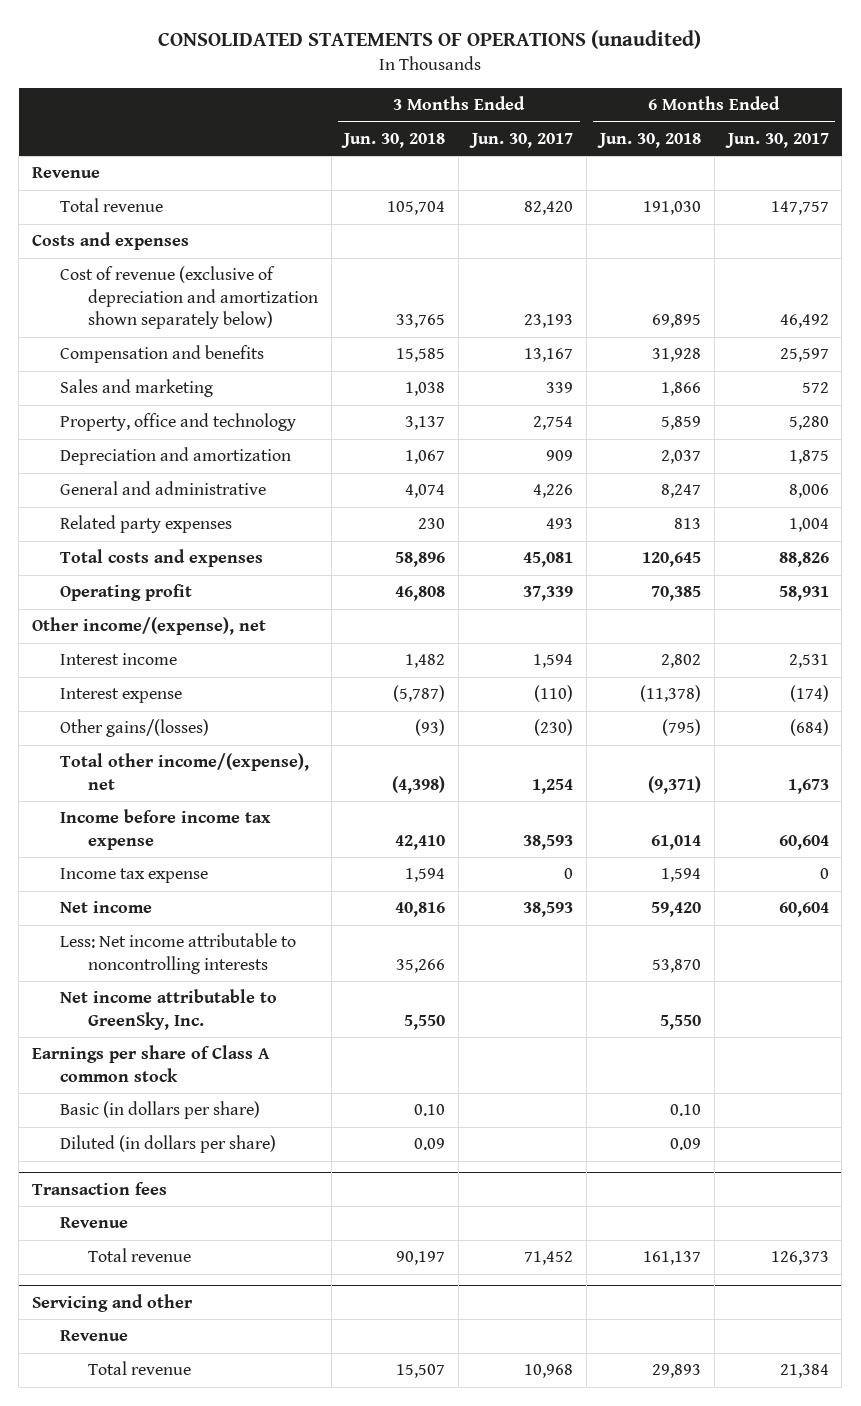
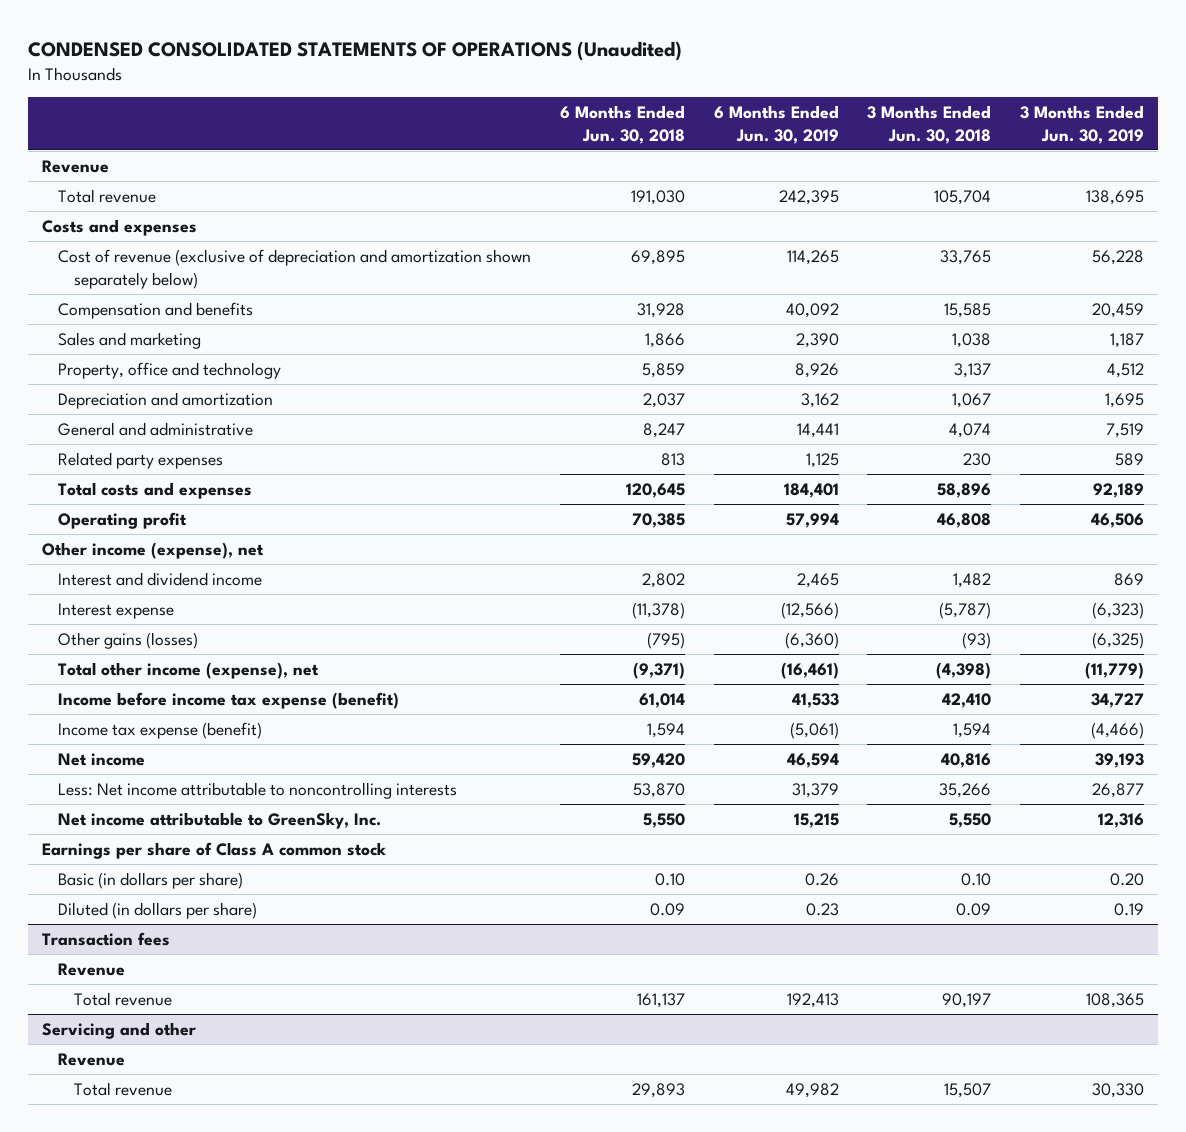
[158,30,702,50] CONSOLIDATED STATEMENTS OF OPERATIONS (unaudited) -> [28,40,683,61] CONDENSED CONSOLIDATED STATEMENTS OF OPERATIONS (Unaudited)
[469,133,574,149] Jun. 30, 2017 -> none
[724,133,829,149] Jun. 30, 2017 -> none
none -> [713,105,839,144] 6 Months Ended Jun. 30, 2019
none -> [1019,105,1144,144] 3 Months Ended Jun. 30, 2019
[32,617,267,636] Other income/(expense), net -> [42,541,265,559] Other income (expense), net
[59,653,177,666] Interest income -> [58,571,263,586] Interest and dividend income
[59,719,209,738] Other gains/(losses) -> [58,631,199,649] Other gains (losses)
[59,753,309,790] Total other income/(expense), net -> [58,661,320,679] Total other income (expense), net
[59,809,271,850] Income before income tax expense -> [58,691,400,709] Income before income tax expense (benefit)
[59,868,208,884] Income tax expense -> [58,721,263,739] Income tax expense (benefit)

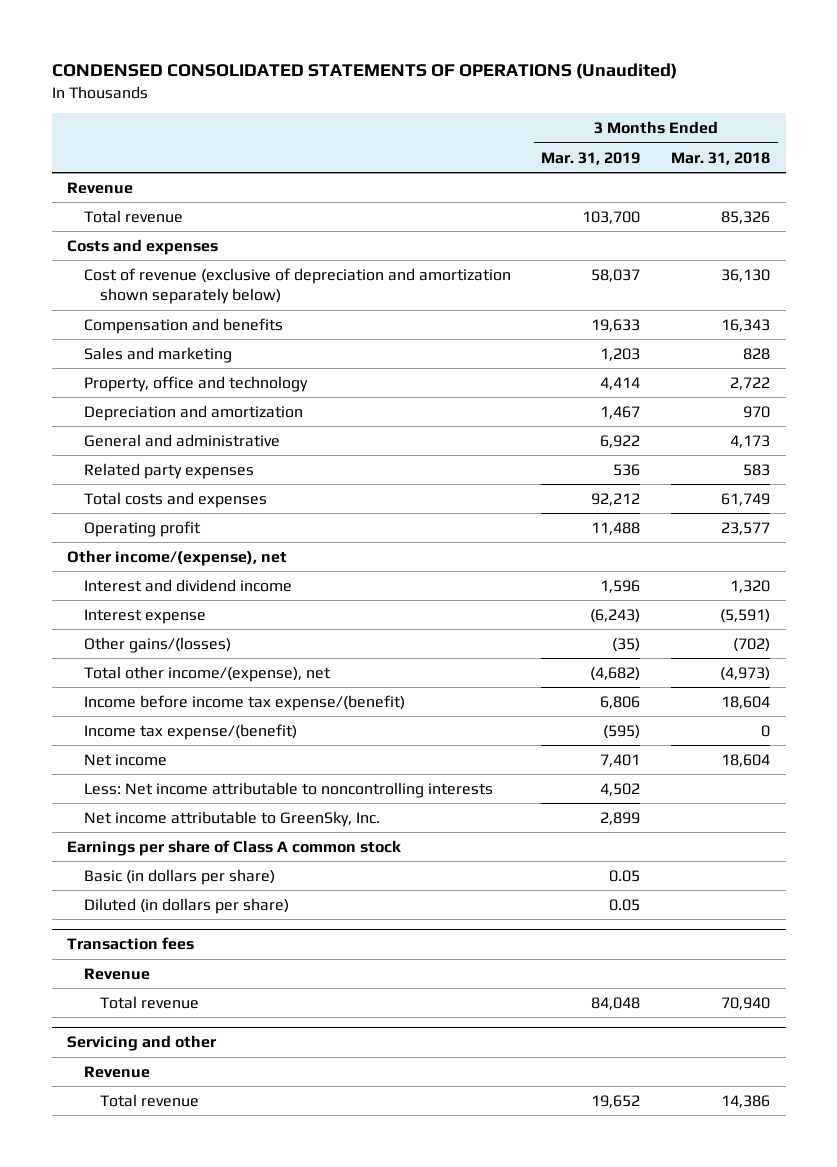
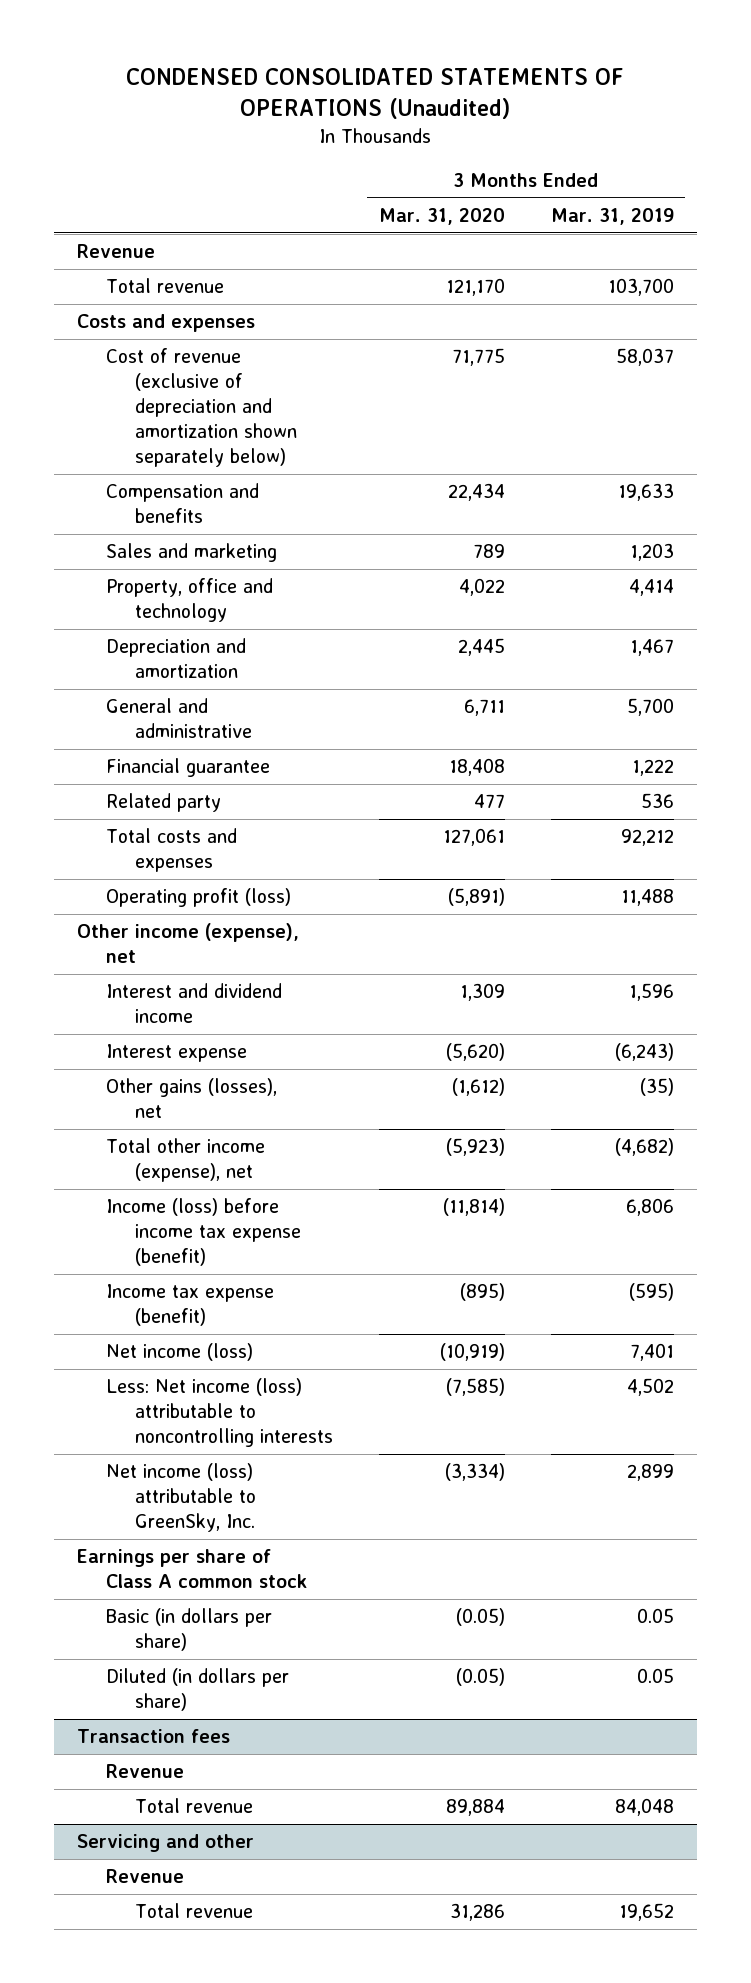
[671,151,771,165] Mar. 31, 2018 -> none
none -> [378,208,505,226] Mar. 31, 2020
[600,434,641,448] 6,922 -> [626,698,674,717] 5,700
none -> [105,758,270,778] Financial guarantee
[83,462,254,479] Related party expenses -> [105,793,221,813] Related party
[83,520,201,537] Operating profit -> [105,888,291,908] Operating profit (loss)
[67,549,288,566] Other income/(expense), net -> [77,923,300,964] Other income (expense), net
[83,636,231,653] Other gains/(losses) -> [105,1078,277,1119] Other gains (losses), net
[83,665,331,682] Total other income/(expense), net -> [105,1138,265,1183] Total other income (expense), net
[83,694,405,711] Income before income tax expense/(benefit) -> [105,1198,301,1267] Income (loss) before income tax expense (benefit)
[83,723,297,740] Income tax expense/(benefit) -> [105,1284,274,1327] Income tax expense (benefit)
[83,753,167,766] Net income -> [105,1343,253,1362] Net income (loss)
[83,781,493,798] Less: Net income attributable to noncontrolling interests -> [105,1378,333,1448] Less: Net income (loss) attributable to noncontrolling interests
[83,810,380,827] Net income attributable to GreenSky, Inc. -> [105,1463,256,1533] Net income (loss) attributable to GreenSky, Inc.

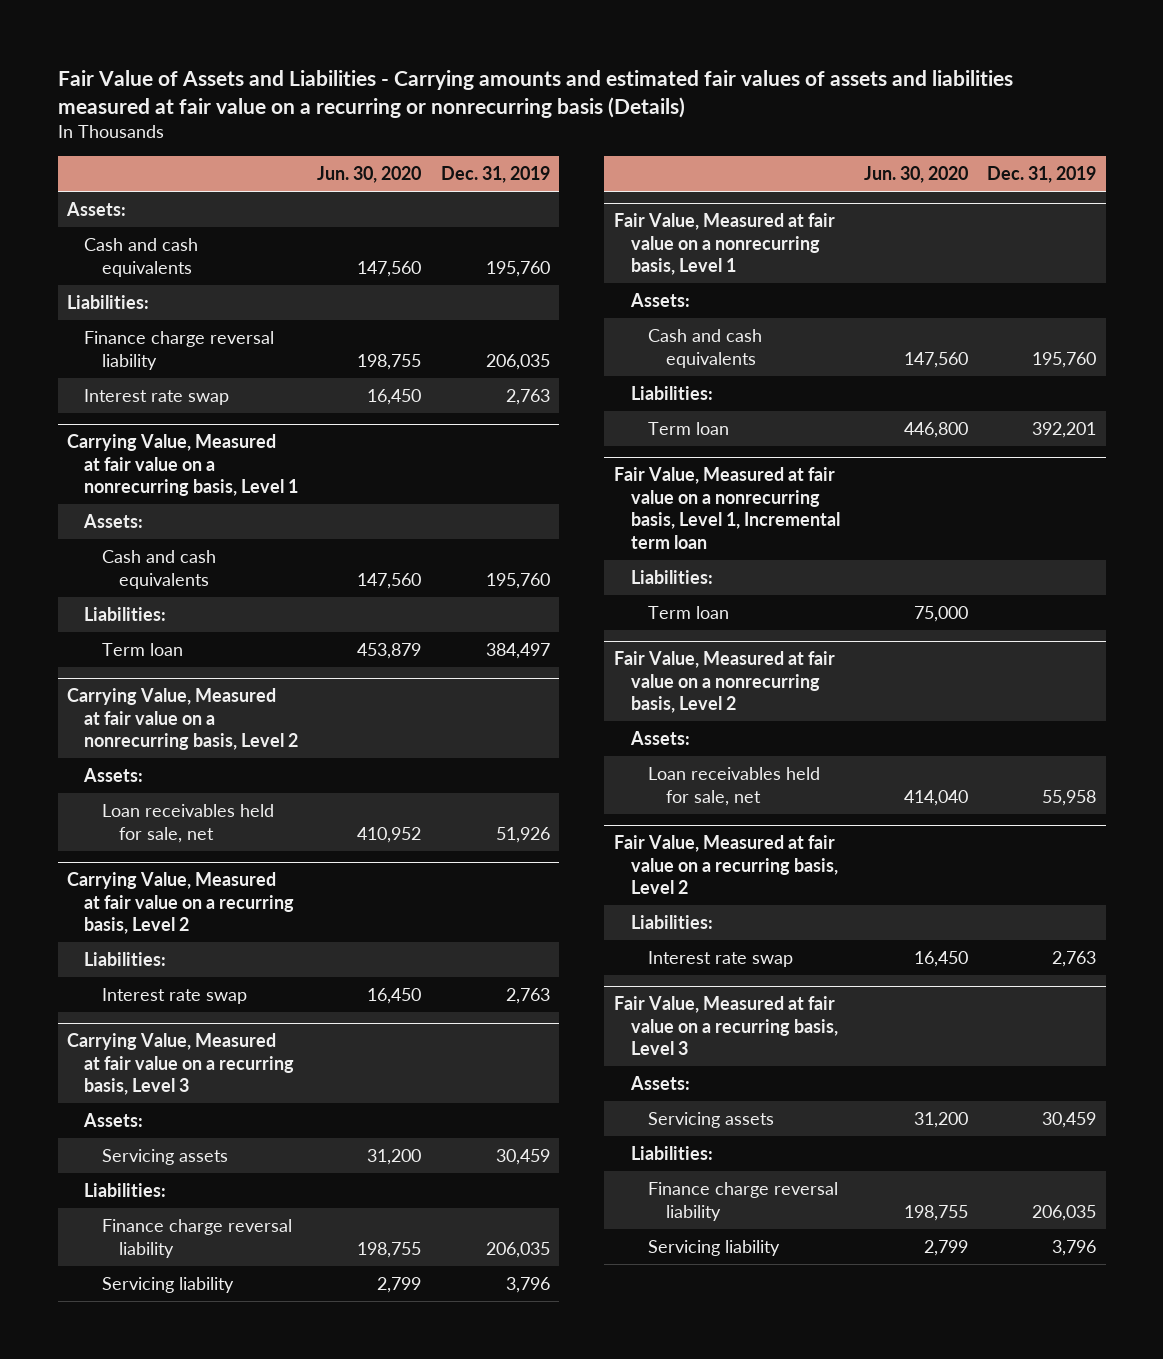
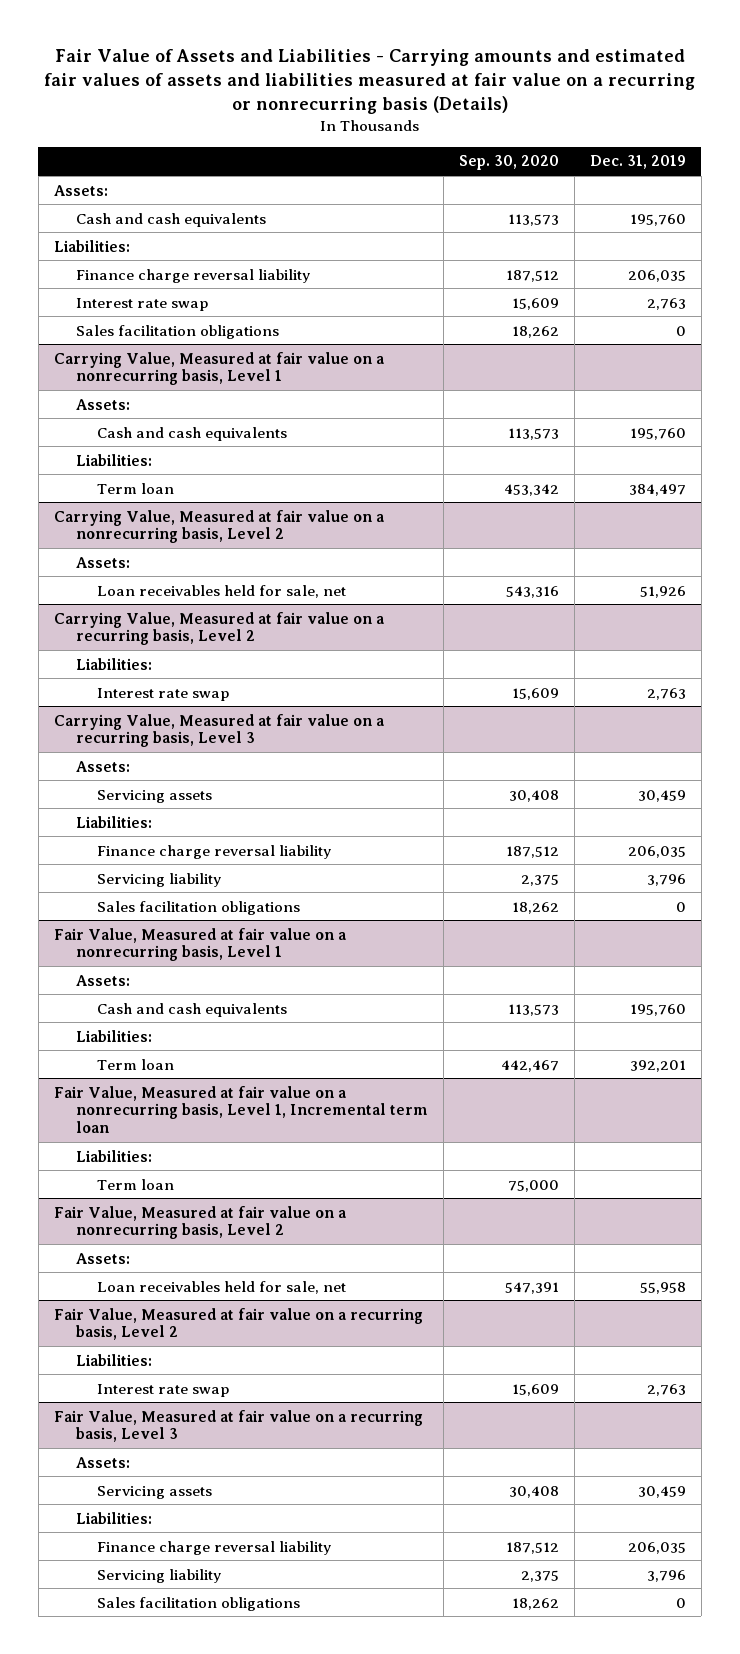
[317,166,422,184] Jun. 30, 2020 -> none
none -> [458,155,559,171] Sep. 30, 2020
none -> [75,324,279,339] Sales facilitation obligations
none -> [97,900,301,915] Sales facilitation obligations
none -> [97,1596,301,1611] Sales facilitation obligations

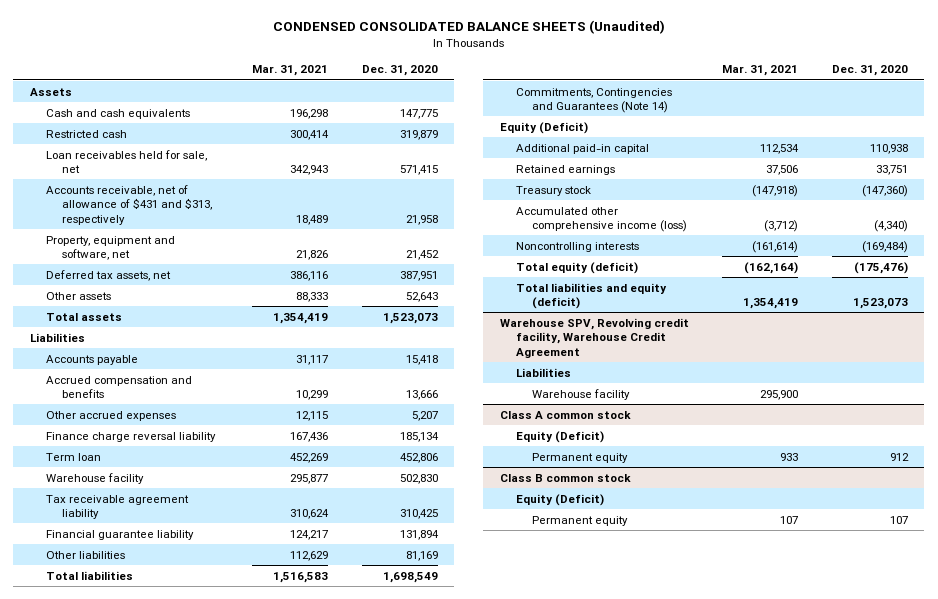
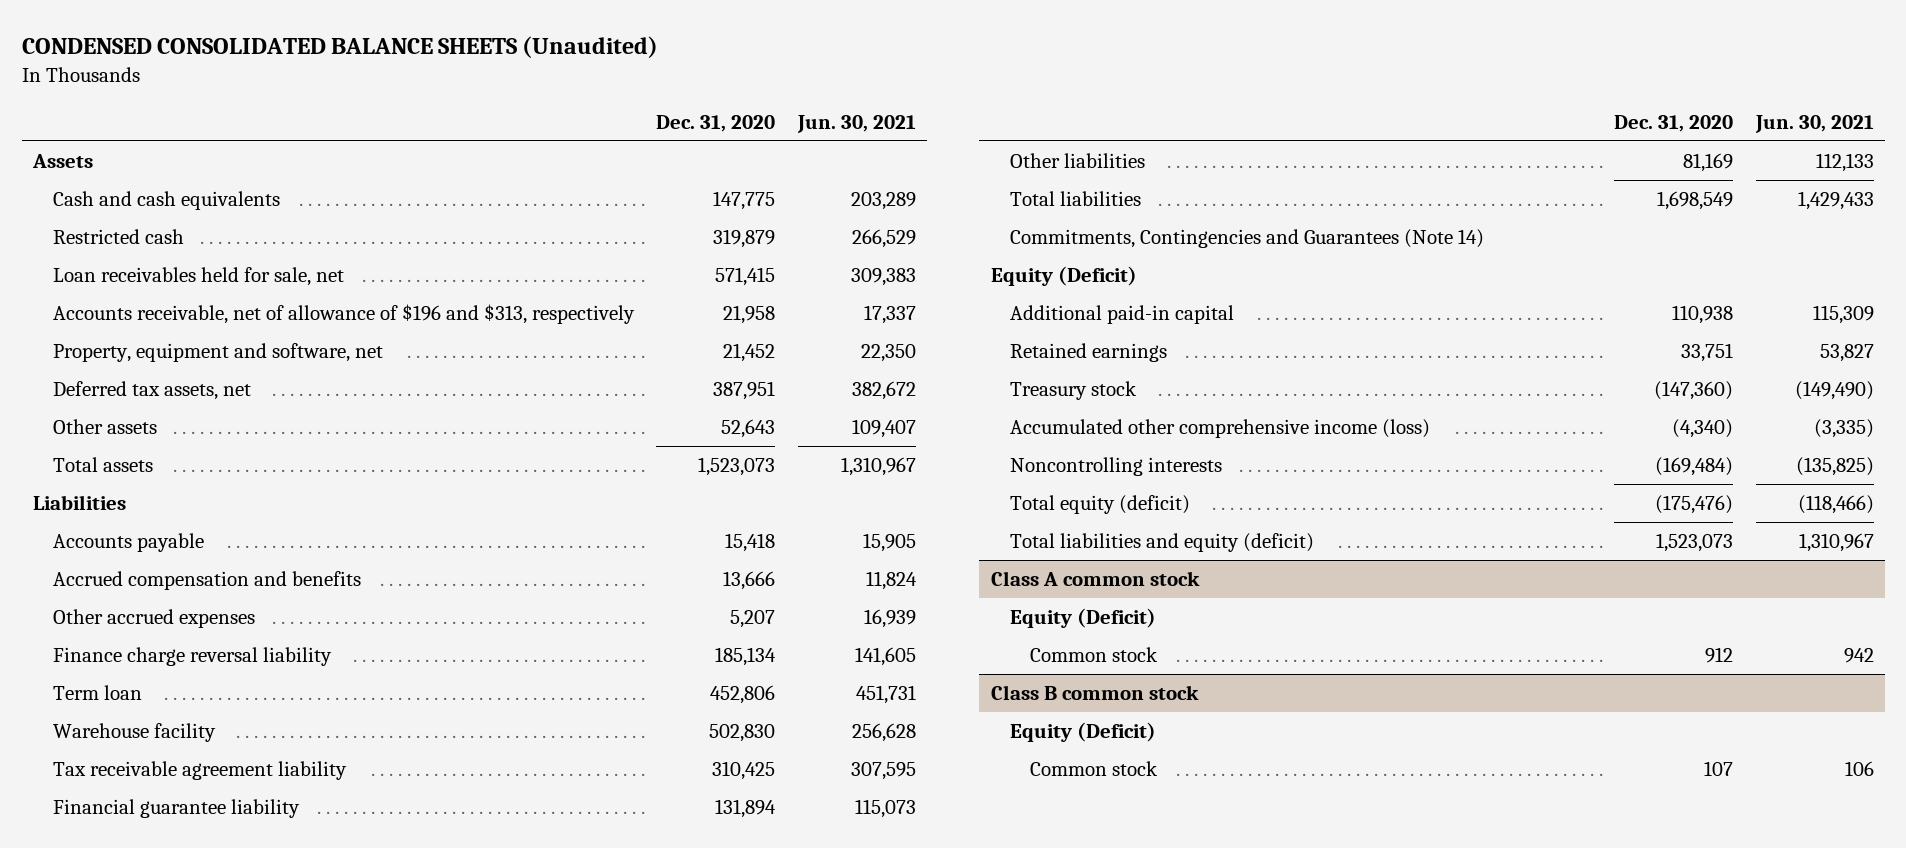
[252,65,329,77] Mar. 31, 2021 -> none
none -> [796,114,916,133] Jun. 30, 2021
[46,184,213,225] Accounts receivable, net of allowance of $431 and $313, respectively -> [52,304,635,325] Accounts receivable, net of allowance of $196 and $313, respectively
[499,317,689,358] Warehouse SPV, Revolving credit facility, Warehouse Credit Agreement -> none
[516,367,572,377] Liabilities -> none
[532,388,631,400] Warehouse facility -> none
[532,452,629,463] Permanent equity -> [1030,647,1159,663] Common stock
[532,515,629,526] Permanent equity -> [1030,761,1159,777] Common stock

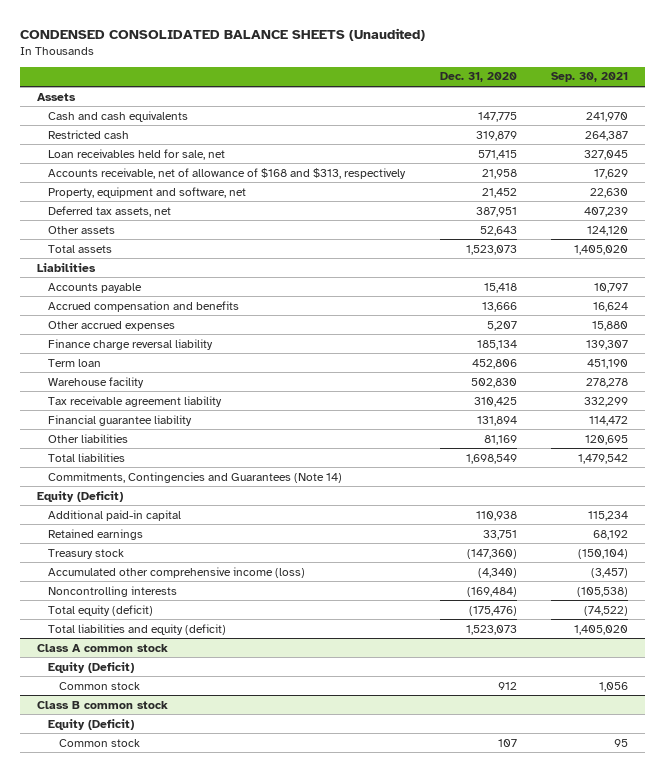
[796,114,916,133] Jun. 30, 2021 -> none
none -> [550,72,628,83] Sep. 30, 2021
[52,304,635,325] Accounts receivable, net of allowance of $196 and $313, respectively -> [48,167,407,179] Accounts receivable, net of allowance of $168 and $313, respectively

